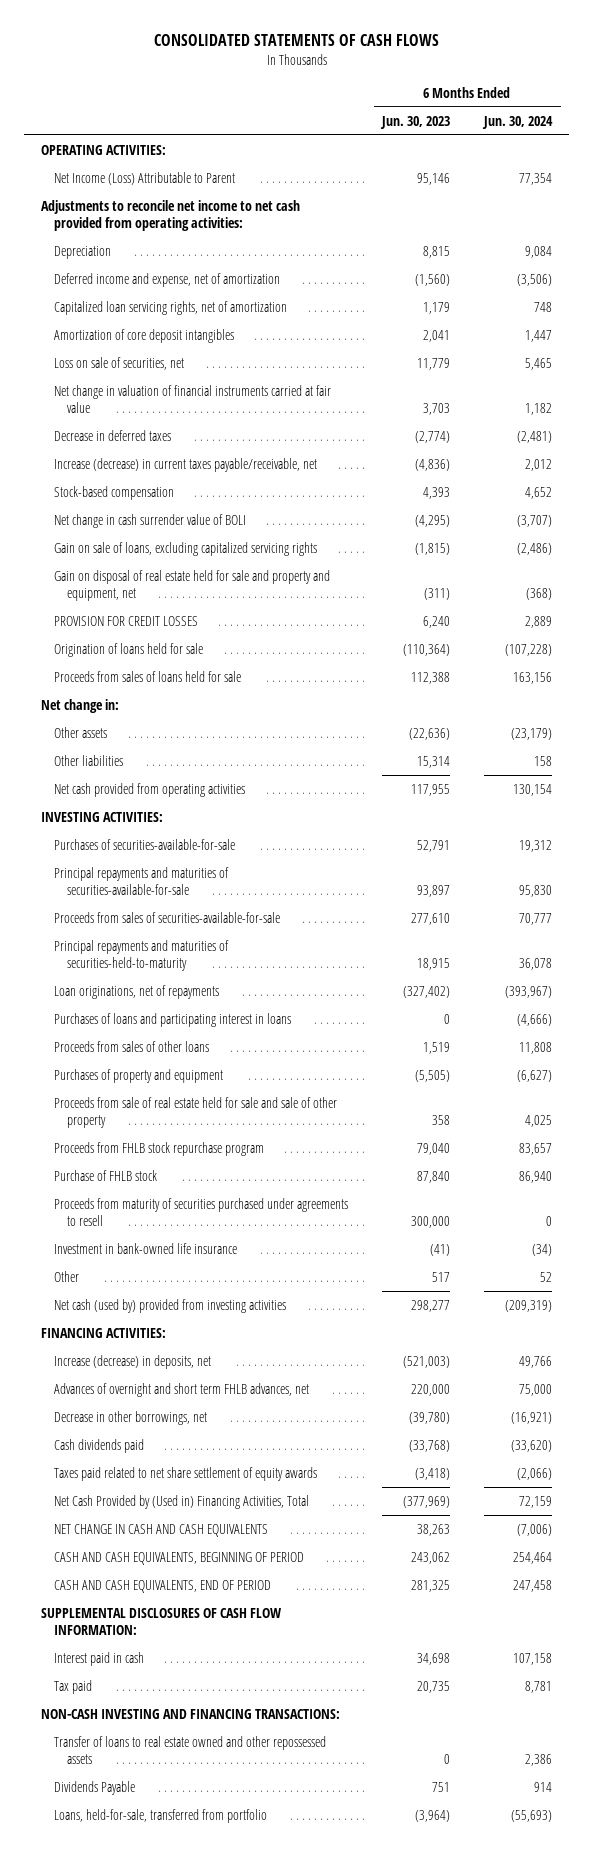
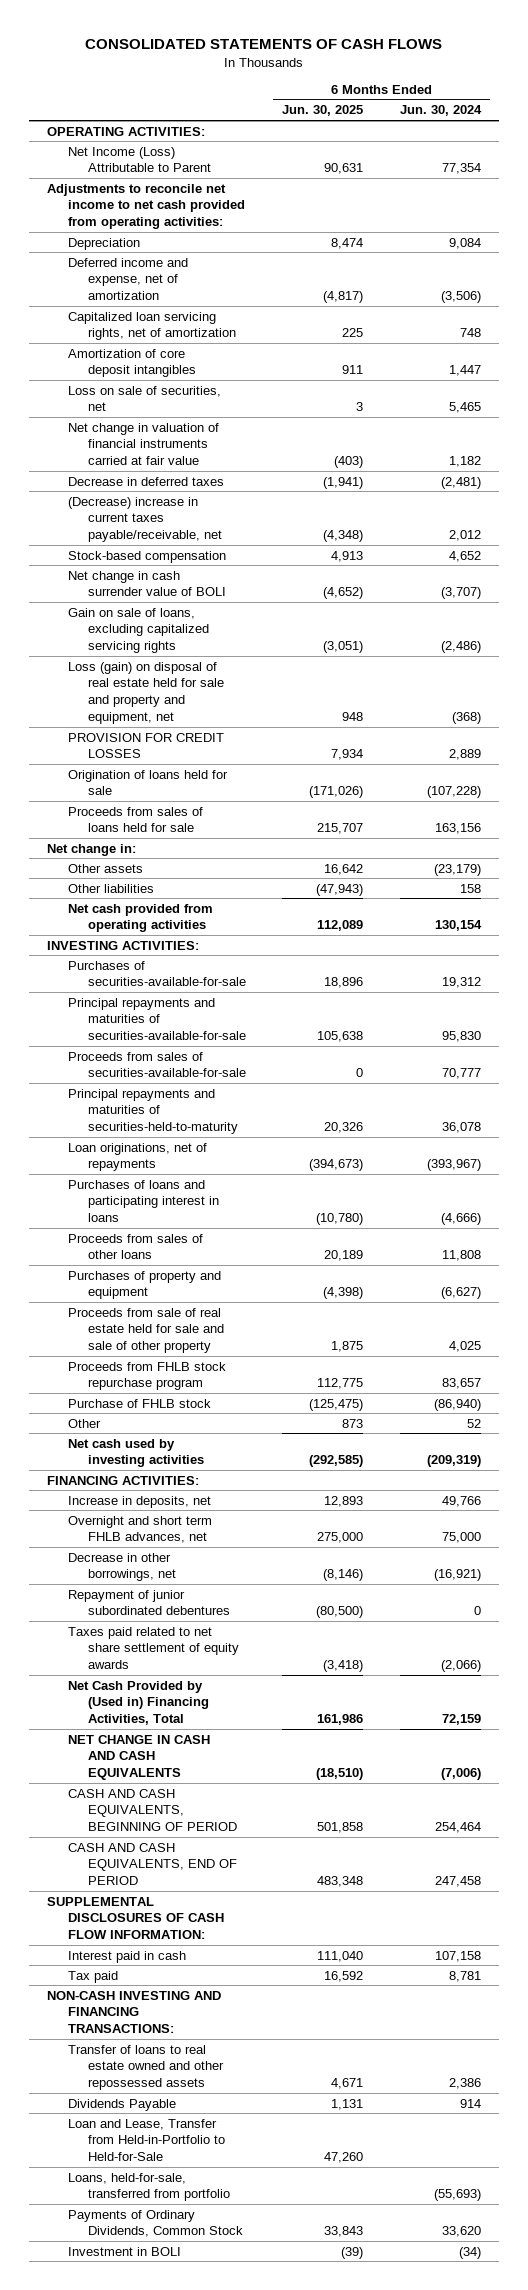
[380,115,451,129] Jun. 30, 2023 -> none
none -> [282,105,364,117] Jun. 30, 2025
[54,457,318,472] Increase (decrease) in current taxes payable/receivable, net -> [67,496,222,543] (Decrease) increase in current taxes payable/receivable, net
[54,569,331,601] Gain on disposal of real estate held for sale and property and equipment, net -> [67,661,224,724] Loss (gain) on disposal of real estate held for sale and property and equipment, net
[54,1197,349,1226] Proceeds from maturity of securities purchased under agreements to resell -> none
[54,1242,238,1254] Investment in bank-owned life insurance -> none
[519,1170,553,1183] 86,940 -> [434,1398,482,1411] (86,940)
[54,1298,287,1313] Net cash (used by) provided from investing activities -> [67,1438,204,1468] Net cash used by investing activities
[54,1354,212,1369] Increase (decrease) in deposits, net -> [67,1495,211,1508] Increase in deposits, net
[54,1382,310,1397] Advances of overnight and short term FHLB advances, net -> [67,1515,212,1544] Overnight and short term FHLB advances, net
[54,1438,145,1453] Cash dividends paid -> none
none -> [67,1589,230,1616] Repayment of junior subordinated debentures
none -> [67,2118,225,2162] Loan and Lease, Transfer from Held-in-Portfolio to Held-for-Sale
none -> [67,2209,243,2238] Payments of Ordinary Dividends, Common Stock
none -> [67,2246,181,2256] Investment in BOLI

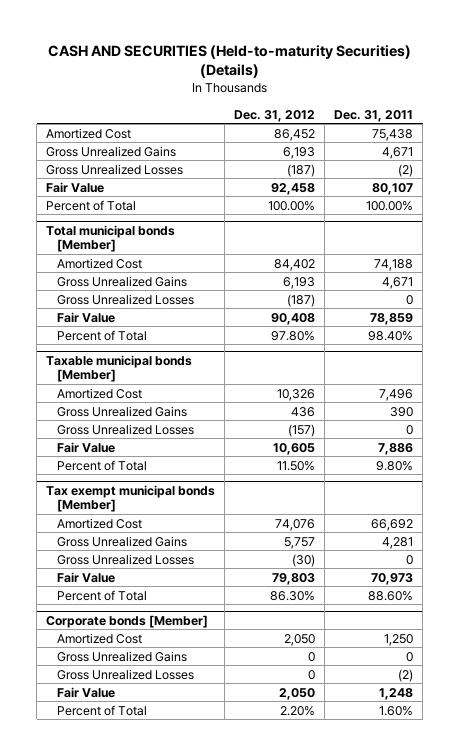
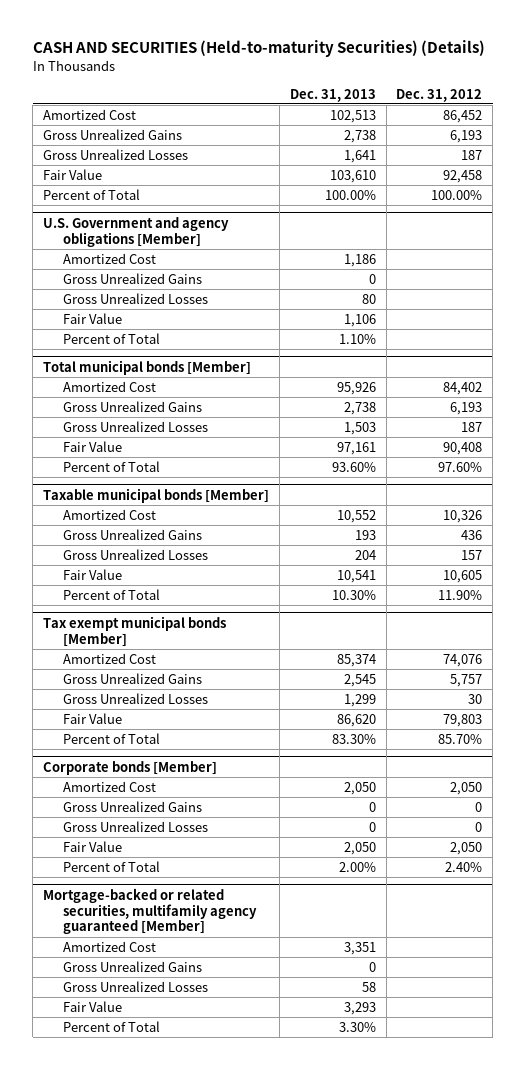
[334,109,414,122] Dec. 31, 2011 -> none
none -> [289,88,376,102] Dec. 31, 2013
[287,163,316,177] (187) -> [461,149,483,160] 187
none -> [43,216,230,247] U.S. Government and agency obligations [Member]
none -> [62,252,156,264] Amortized Cost
none -> [62,272,202,284] Gross Unrealized Gains
none -> [62,292,208,304] Gross Unrealized Losses
none -> [62,312,122,324] Fair Value
none -> [62,332,160,344] Percent of Total
[287,293,316,307] (187) -> [461,421,483,432] 187
[271,330,316,341] 97.80% -> [438,461,483,472] 97.60%
[288,423,316,437] (157) -> [461,549,483,560] 157
[277,460,316,471] 11.50% -> [438,589,483,600] 11.90%
[292,553,316,567] (30) -> [468,693,483,704] 30
[270,590,316,601] 86.30% -> [438,733,483,744] 85.70%
[280,705,316,716] 2.20% -> [445,861,483,872] 2.40%
none -> [43,887,257,935] Mortgage-backed or related securities, multifamily agency guaranteed [Member]
none -> [62,940,156,952] Amortized Cost
none -> [62,960,202,972] Gross Unrealized Gains
none -> [62,980,208,992] Gross Unrealized Losses
none -> [62,1000,122,1012] Fair Value
none -> [62,1020,160,1032] Percent of Total

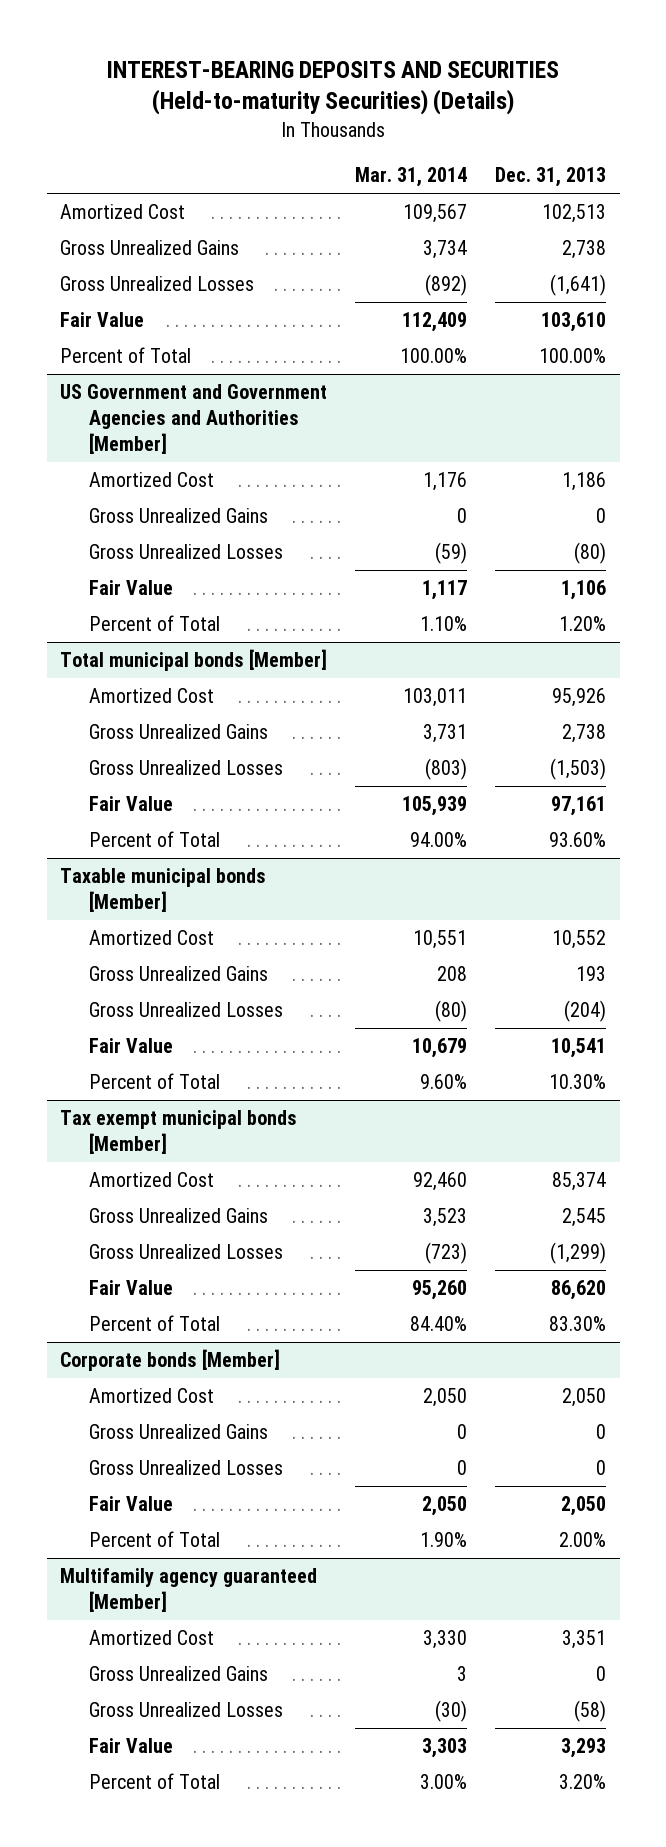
[32,40,485,58] CASH AND SECURITIES (Held-to-maturity Securities) (Details) -> [107,60,560,116] INTEREST-BEARING DEPOSITS AND SECURITIES (Held-to-maturity Securities) (Details)
[396,88,483,102] Dec. 31, 2012 -> none
none -> [355,167,468,188] Mar. 31, 2014
[343,149,376,163] 1,641 -> [549,274,606,297] (1,641)
[43,216,230,247] U.S. Government and agency obligations [Member] -> none
none -> [60,384,328,454] US Government and Government Agencies and Authorities [Member]
[361,293,376,304] 80 -> [573,542,606,565] (80)
[338,333,376,344] 1.10% -> [558,616,606,632] 1.20%
[343,421,376,435] 1,503 -> [549,758,606,781] (1,503)
[354,549,376,560] 204 -> [563,1000,606,1023] (204)
[343,693,376,707] 1,299 -> [549,1242,606,1265] (1,299)
[43,887,257,935] Mortgage-backed or related securities, multifamily agency guaranteed [Member] -> none
none -> [60,1568,318,1612] Multifamily agency guaranteed [Member]
[361,981,376,992] 58 -> [573,1700,606,1723] (58)
[338,1021,376,1032] 3.30% -> [558,1774,606,1790] 3.20%

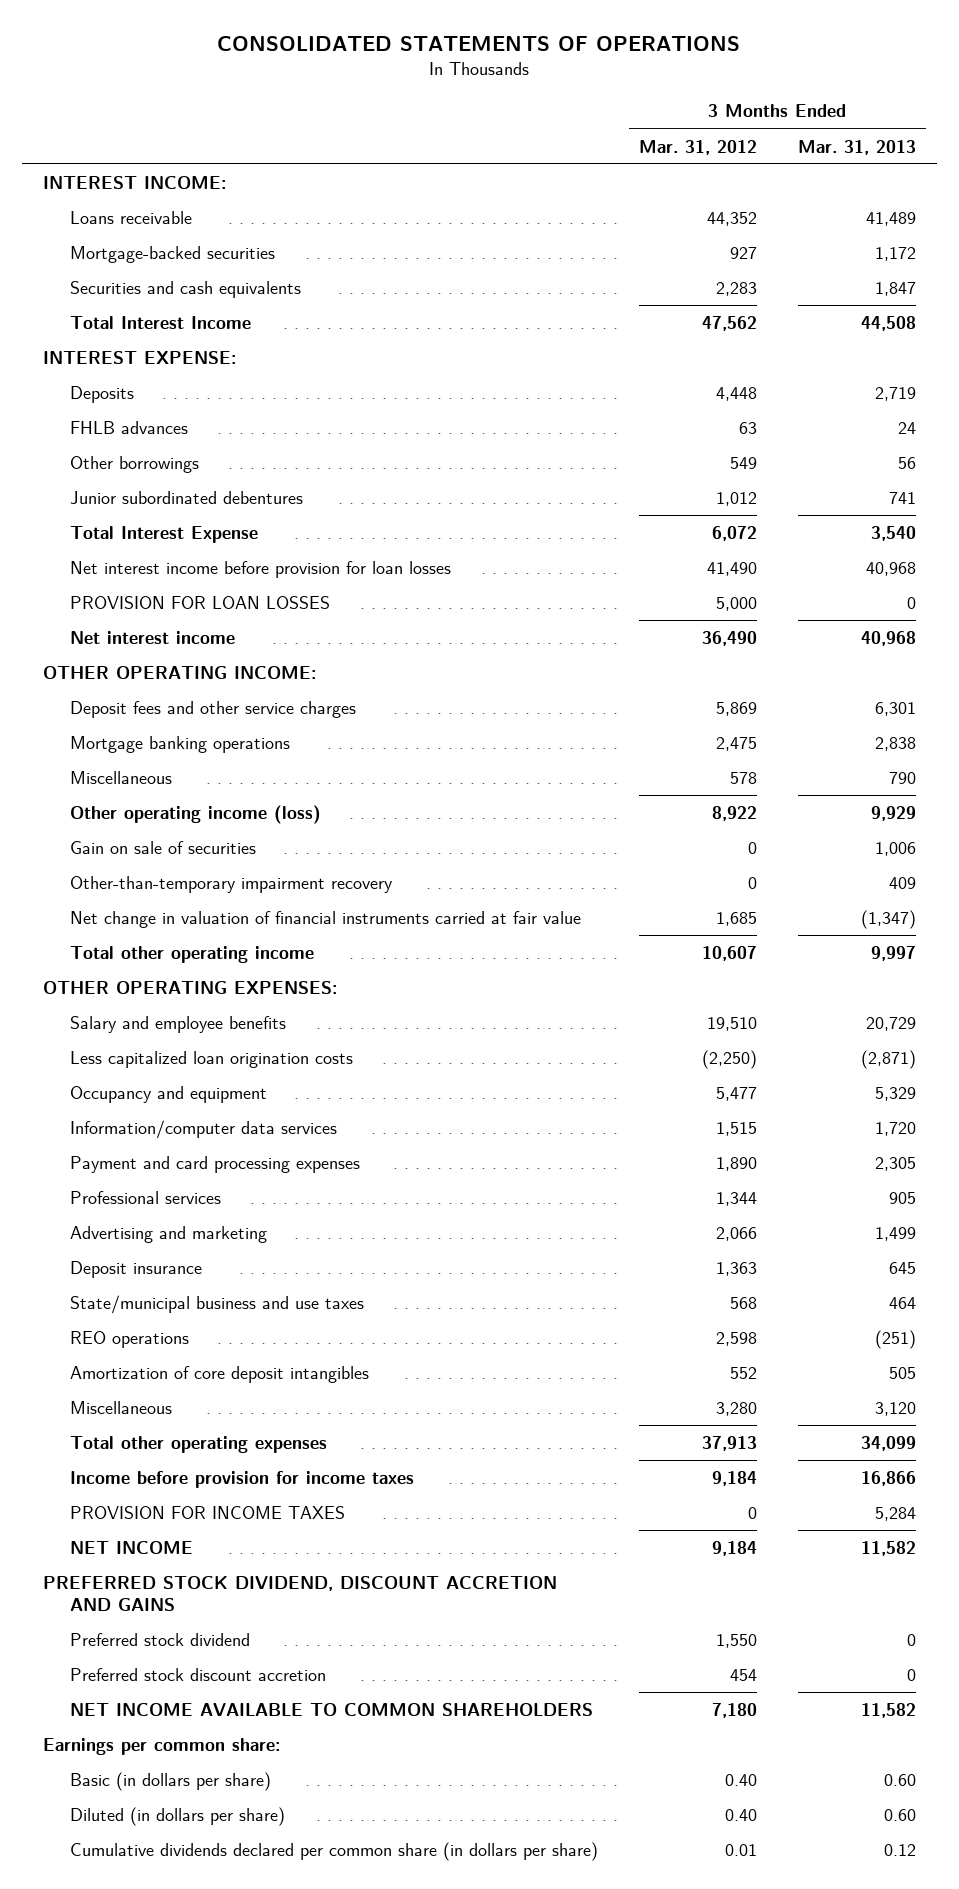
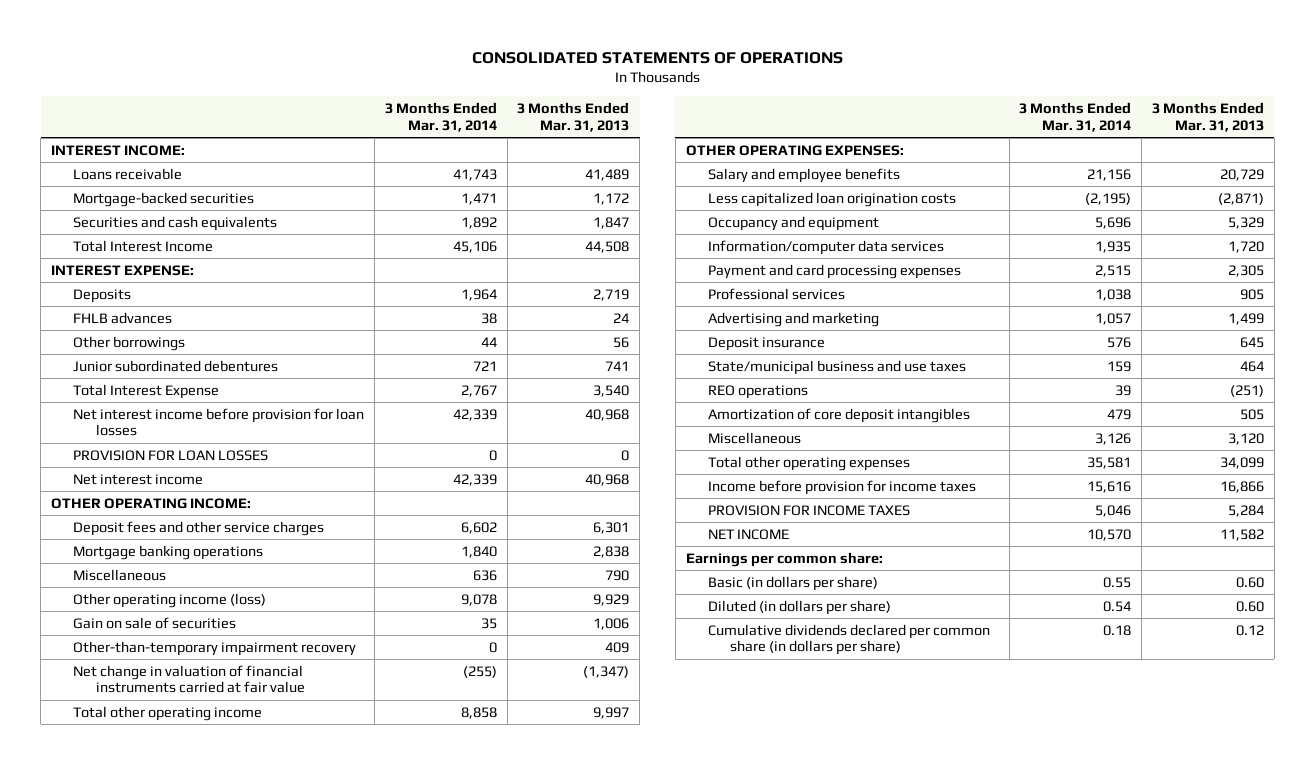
[638,139,757,155] Mar. 31, 2012 -> none
none -> [384,102,497,132] 3 Months Ended Mar. 31, 2014
[42,1575,557,1611] PREFERRED STOCK DIVIDEND, DISCOUNT ACCRETION AND GAINS -> none
[69,1632,250,1646] Preferred stock dividend -> none
[69,1667,326,1681] Preferred stock discount accretion -> none
[69,1702,593,1716] NET INCOME AVAILABLE TO COMMON SHAREHOLDERS -> none

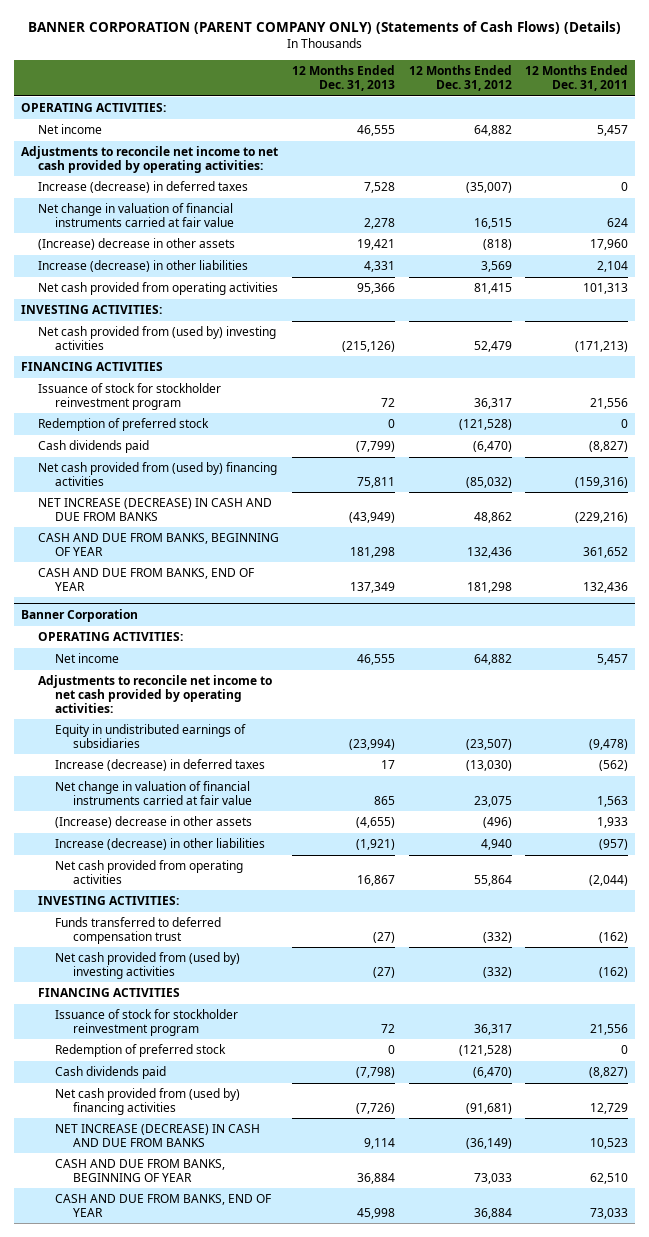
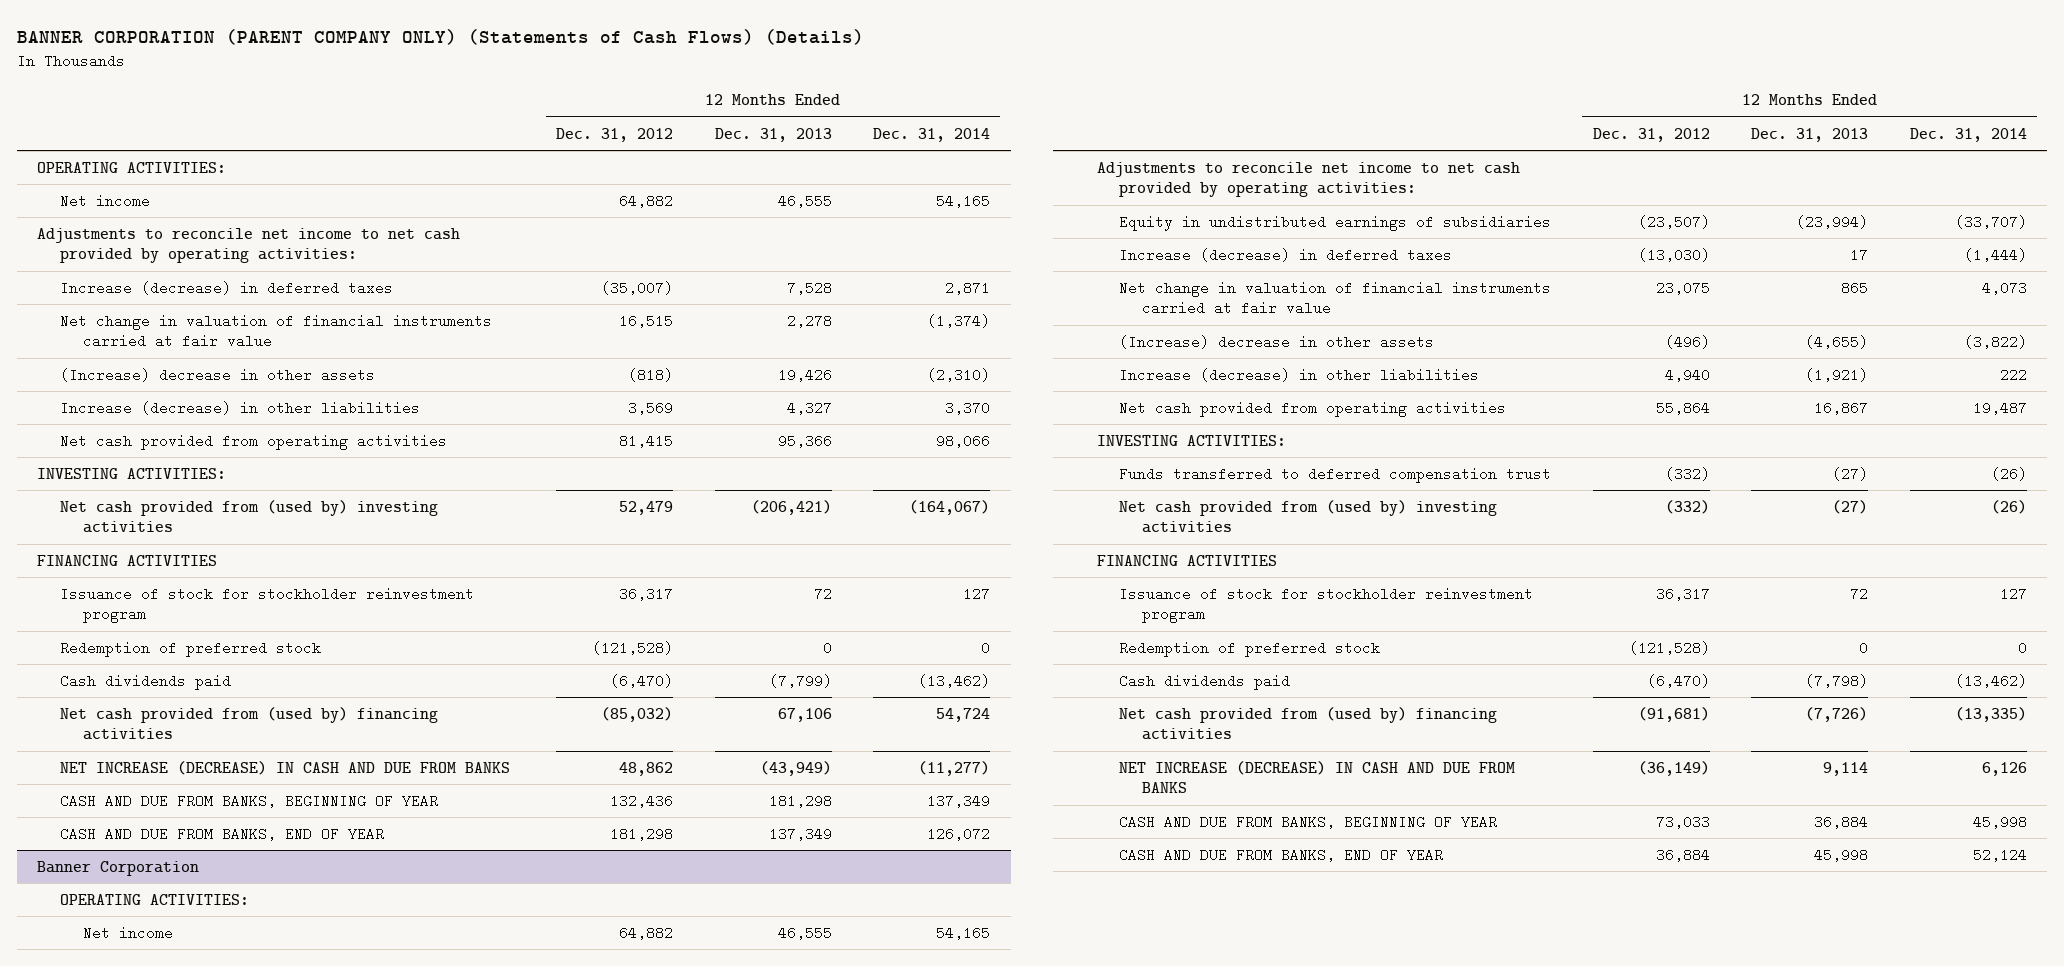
[525,65,629,92] 12 Months Ended Dec. 31, 2011 -> none
none -> [873,127,991,142] Dec. 31, 2014
[357,239,396,251] 19,421 -> [777,367,832,382] 19,426
[364,261,396,273] 4,331 -> [786,400,832,415] 4,327
[342,340,396,352] (215,126) -> [750,499,832,515] (206,421)
[357,476,396,488] 75,811 -> [777,707,832,722] 67,106

